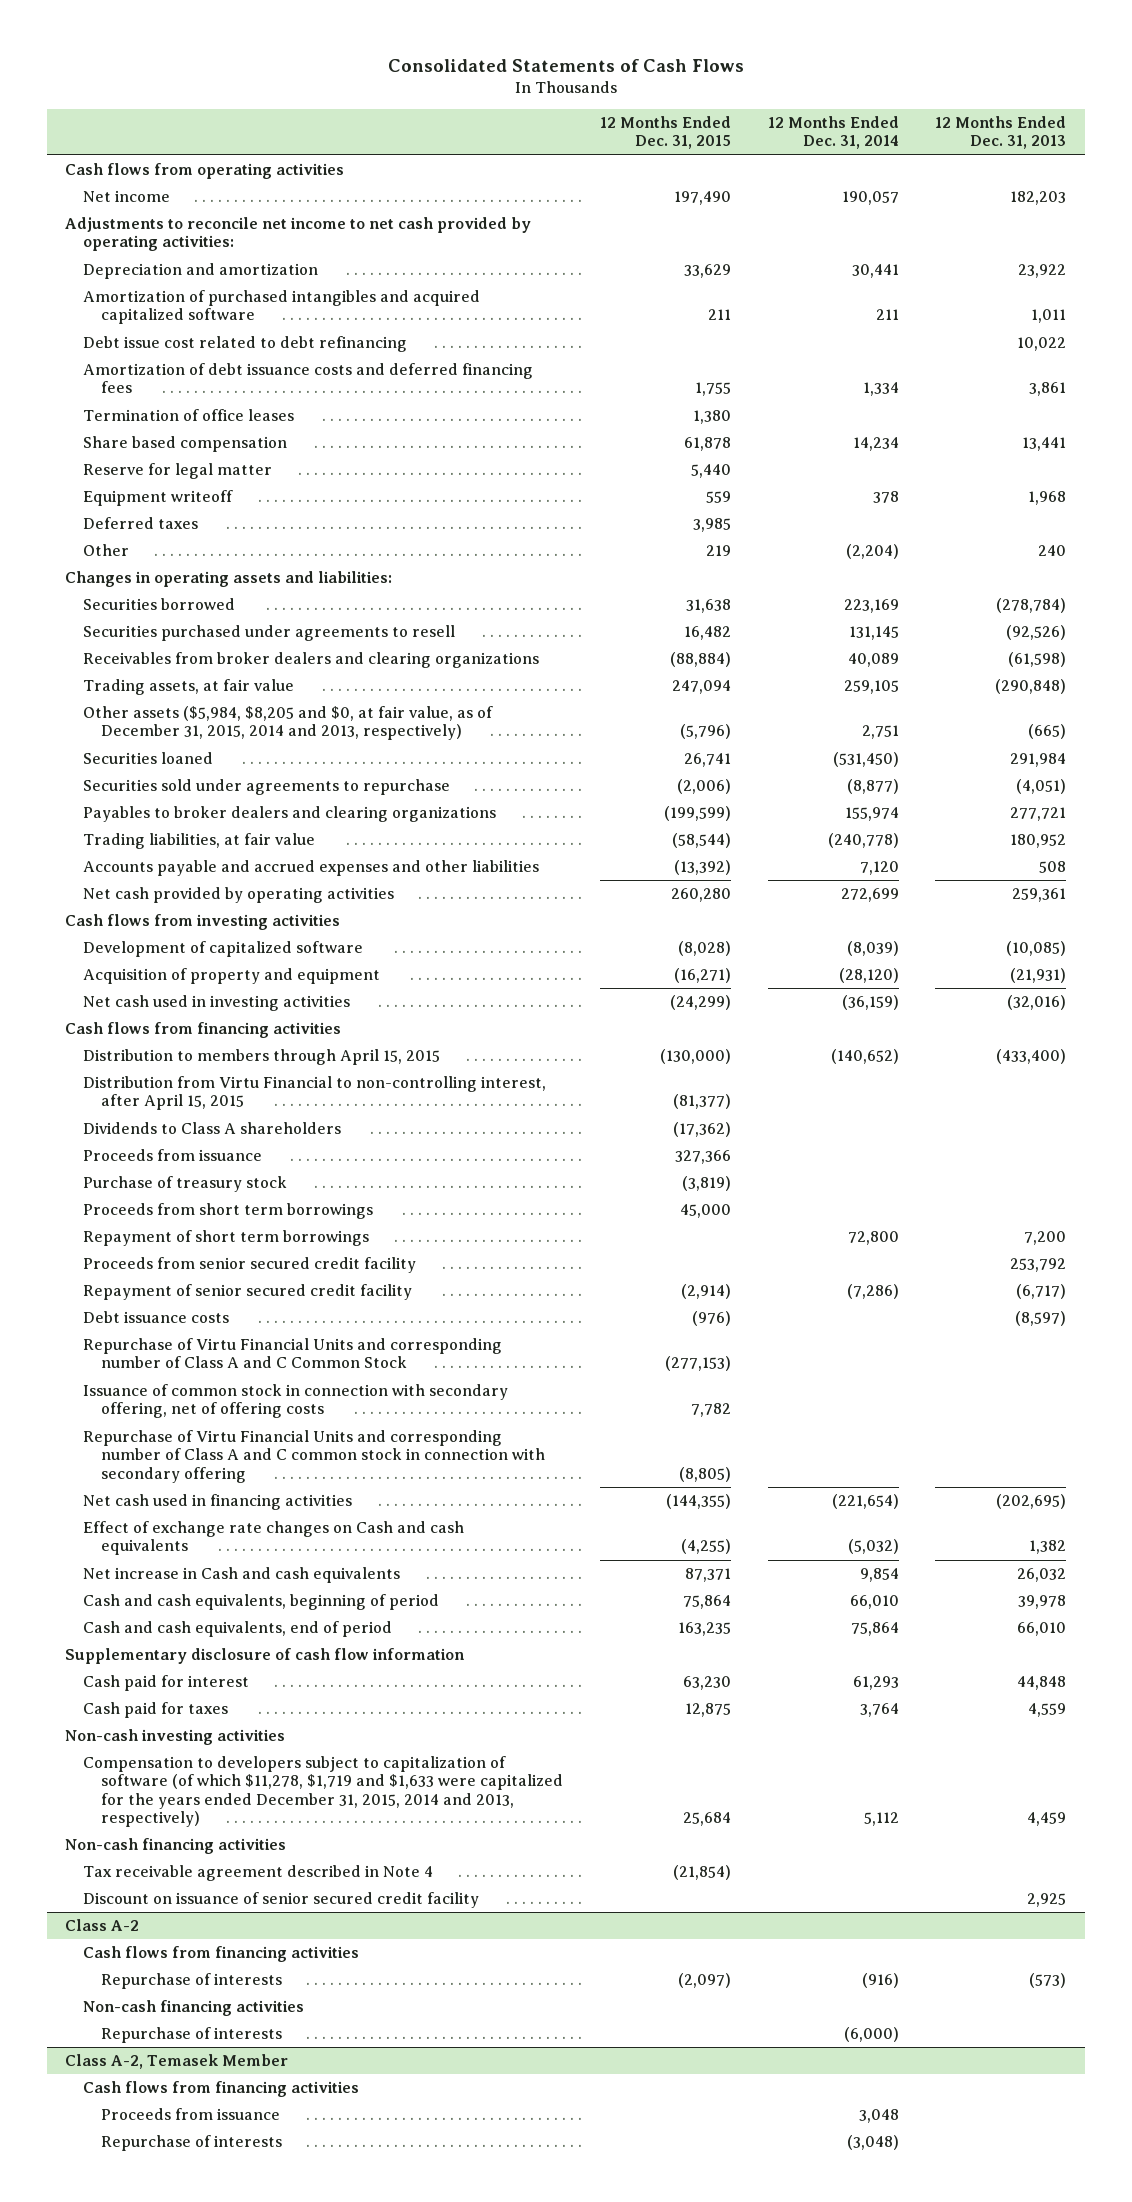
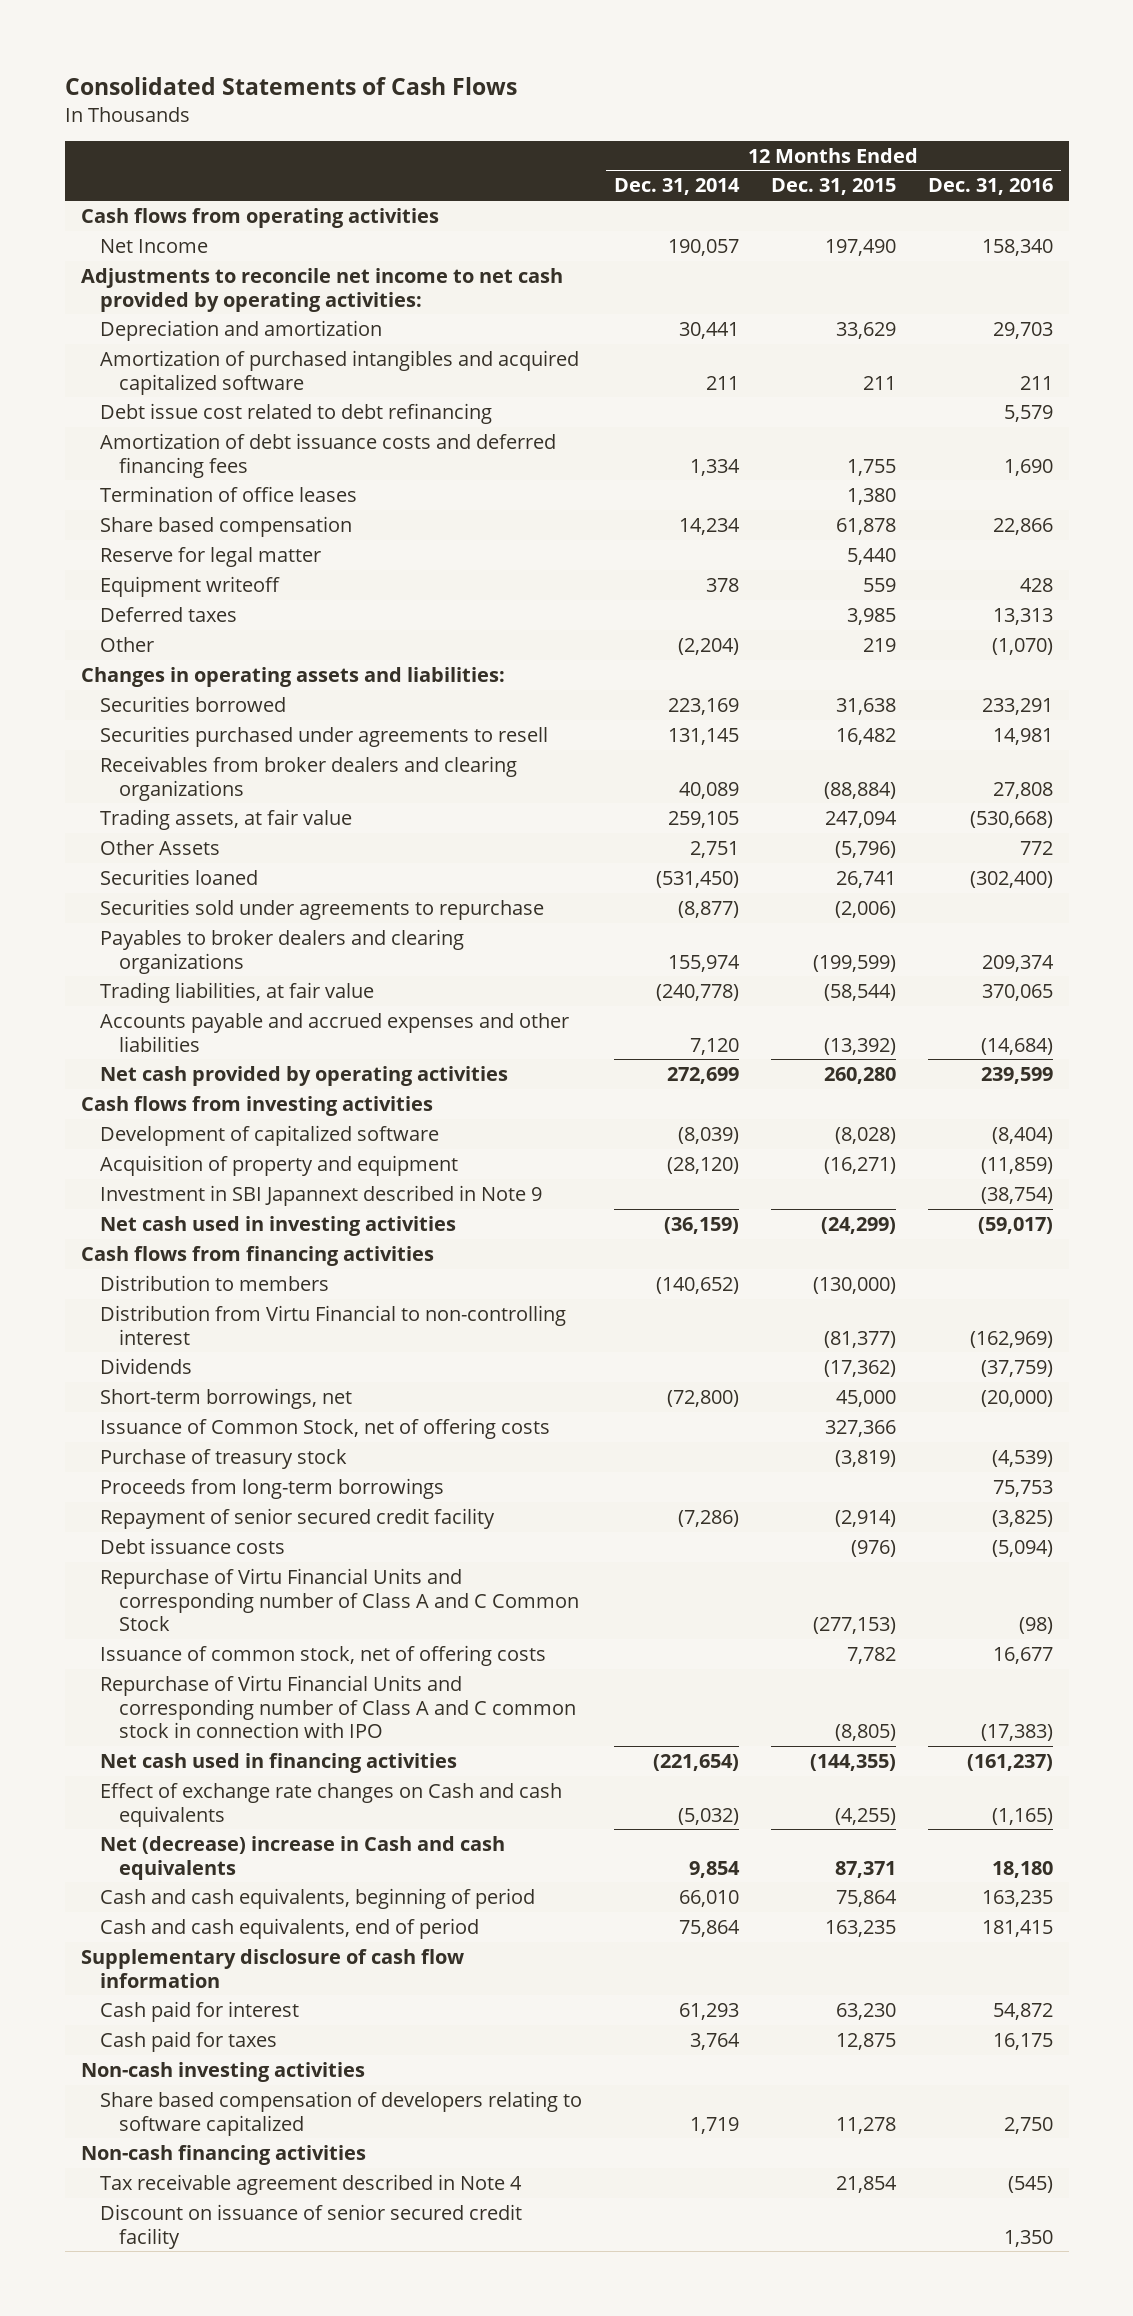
[935,116,1067,150] 12 Months Ended Dec. 31, 2013 -> none
none -> [927,178,1053,196] Dec. 31, 2016
[83,190,171,203] Net income -> [100,238,209,253] Net Income
[83,706,494,741] Other assets ($5,984, $8,205 and $0, at fair value, as of December 31, 2015, 2014 and 2013, respectively) -> [100,839,221,855] Other Assets
none -> [100,1184,543,1206] Investment in SBI Japannext described in Note 9
[83,1049,441,1066] Distribution to members through April 15, 2015 -> [100,1274,330,1291] Distribution to members
[83,1076,547,1111] Distribution from Virtu Financial to non-controlling interest, after April 15, 2015 -> [100,1304,567,1345] Distribution from Virtu Financial to non-controlling interest
[83,1122,342,1135] Dividends to Class A shareholders -> [100,1357,193,1374] Dividends
none -> [100,1387,353,1409] Short-term borrowings, net
[83,1149,263,1162] Proceeds from issuance -> [100,1417,551,1439] Issuance of Common Stock, net of offering costs
[83,1203,374,1220] Proceeds from short term borrowings -> none
[83,1230,370,1247] Repayment of short term borrowings -> none
[83,1257,417,1274] Proceeds from senior secured credit facility -> [100,1477,445,1499] Proceeds from long-term borrowings
[83,1384,509,1419] Issuance of common stock in connection with secondary offering, net of offering costs -> [100,1644,547,1666] Issuance of common stock, net of offering costs
[83,1430,546,1483] Repurchase of Virtu Financial Units and corresponding number of Class A and C common stock in connection with secondary offering -> [100,1674,577,1739] Repurchase of Virtu Financial Units and corresponding number of Class A and C common stock in connection with IPO
[83,1567,401,1584] Net increase in Cash and cash equivalents -> [100,1835,506,1880] Net (decrease) increase in Cash and cash equivalents
[83,1756,564,1828] Compensation to developers subject to capitalization of software (of which $11,278, $1,719 and $1,633 were capitalized for the years ended December 31, 2015, 2014 and 2013, respectively) -> [100,2090,583,2136] Share based compensation of developers relating to software capitalized
[682,1812,731,1827] 25,684 -> [835,2116,896,2134] 11,278
[863,1812,899,1827] 5,112 -> [689,2116,739,2134] 1,719
[672,1865,731,1881] (21,854) -> [835,2175,897,2193] 21,854
[65,1919,140,1932] Class A-2 -> none
[83,1946,360,1963] Cash flows from financing activities -> none
[101,1973,283,1990] Repurchase of interests -> none
[83,2000,305,2017] Non-cash financing activities -> none
[101,2027,283,2044] Repurchase of interests -> none
[65,2054,289,2070] Class A-2, Temasek Member -> none
[83,2081,360,2098] Cash flows from financing activities -> none
[101,2108,281,2121] Proceeds from issuance -> none
[101,2135,283,2152] Repurchase of interests -> none

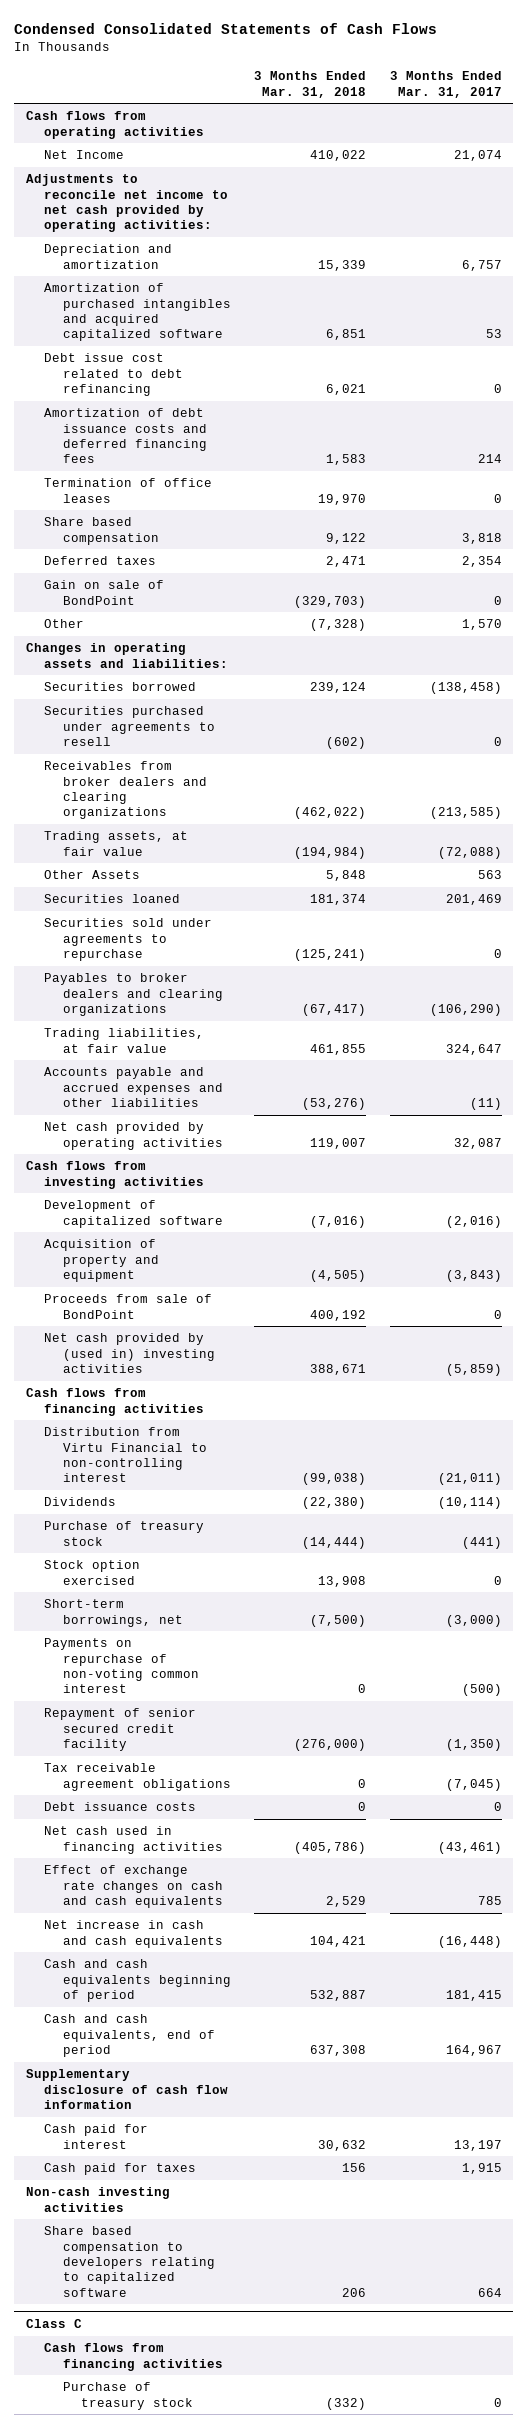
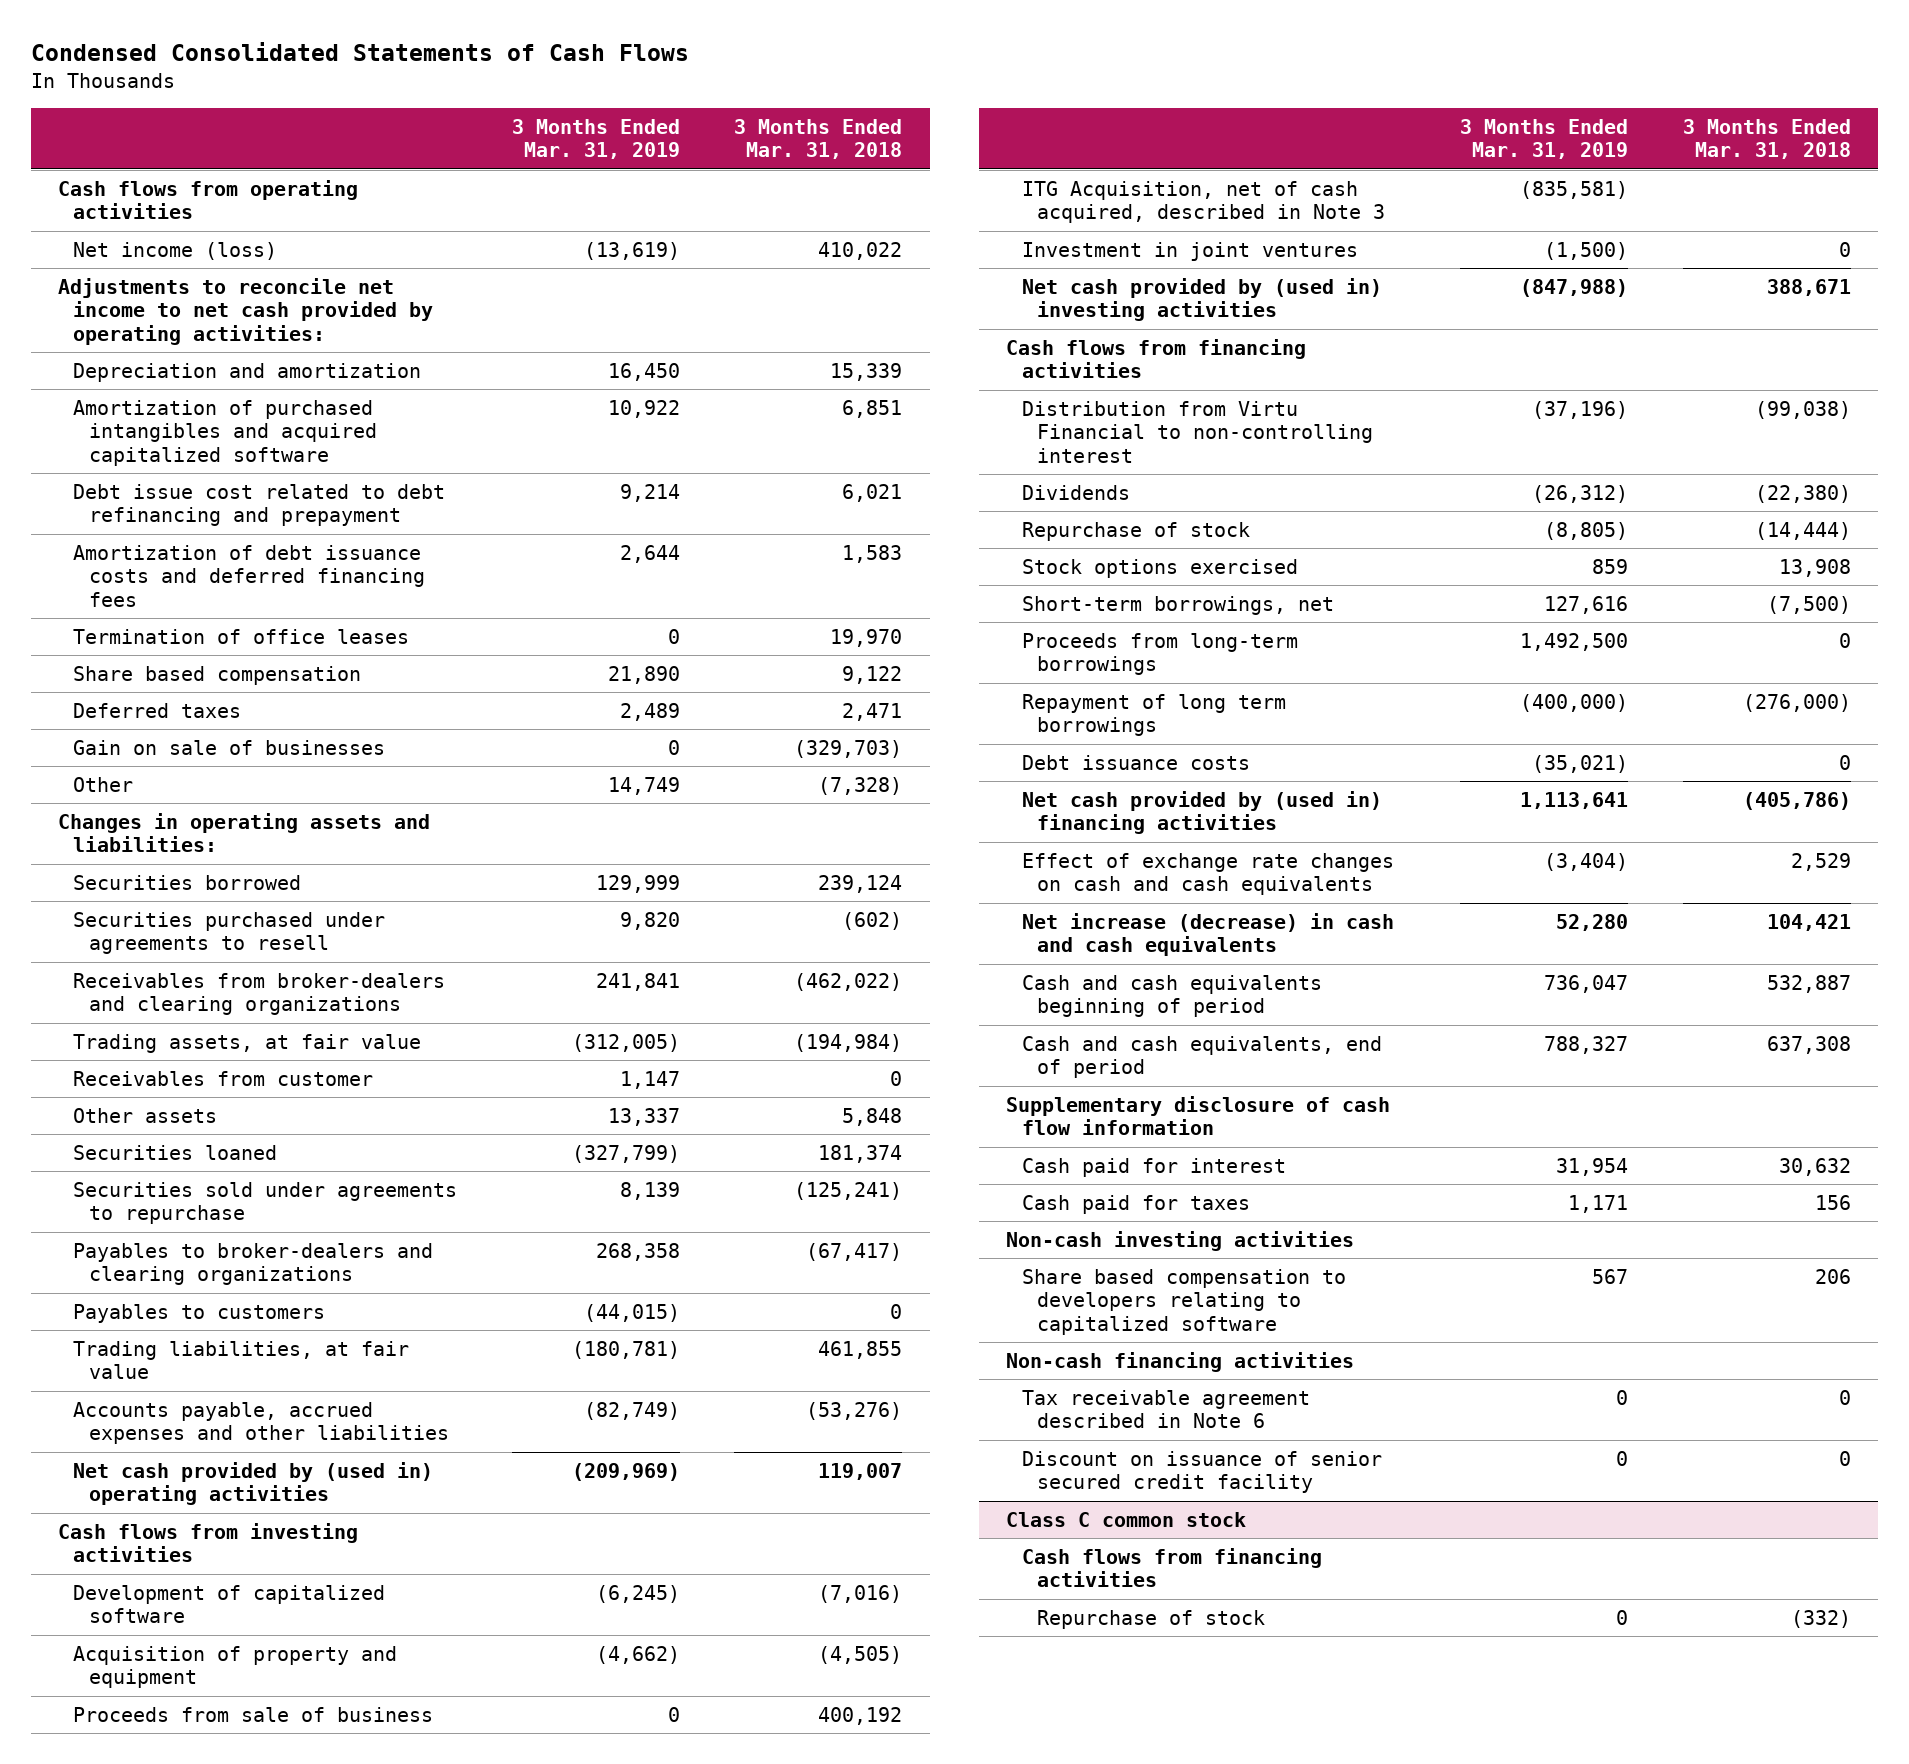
[389,71,502,98] 3 Months Ended Mar. 31, 2017 -> none
none -> [511,118,680,160] 3 Months Ended Mar. 31, 2019
[44,150,125,160] Net Income -> [73,241,278,260] Net income (loss)
[44,353,183,396] Debt issue cost related to debt refinancing -> [73,483,446,527] Debt issue cost related to debt refinancing and prepayment
[44,580,165,605] Gain on sale of BondPoint -> [73,739,386,755] Gain on sale of businesses
[44,761,207,820] Receivables from broker dealers and clearing organizations -> [73,972,446,1016] Receivables from broker-dealers and clearing organizations
none -> [73,1070,374,1086] Receivables from customer
[44,870,141,880] Other Assets -> [73,1107,218,1123] Other assets
[44,973,223,1016] Payables to broker dealers and clearing organizations -> [73,1242,434,1286] Payables to broker-dealers and clearing organizations
none -> [73,1303,326,1323] Payables to customers
[44,1067,223,1107] Accounts payable and accrued expenses and other liabilities -> [73,1401,449,1445] Accounts payable, accrued expenses and other liabilities
[44,1122,223,1150] Net cash provided by operating activities -> [73,1461,434,1506] Net cash provided by (used in) operating activities
[44,1294,213,1319] Proceeds from sale of BondPoint -> [73,1706,434,1722] Proceeds from sale of business
none -> [1021,180,1385,224] ITG Acquisition, net of cash acquired, described in Note 3
none -> [1021,241,1358,261] Investment in joint ventures
[44,1521,205,1546] Purchase of treasury stock -> [1021,521,1250,541] Repurchase of stock
[44,1560,141,1585] Stock option exercised -> [1021,558,1298,578] Stock options exercised
[44,1638,199,1694] Payments on repurchase of non-voting common interest -> none
[44,1763,231,1791] Tax receivable agreement obligations -> none
none -> [1021,632,1298,676] Proceeds from long-term borrowings
[44,1708,197,1751] Repayment of senior secured credit facility -> [1021,693,1286,737] Repayment of long term borrowings
[44,1826,223,1854] Net cash used in financing activities -> [1021,790,1382,835] Net cash provided by (used in) financing activities
[44,1920,223,1948] Net increase in cash and cash equivalents -> [1021,912,1394,957] Net increase (decrease) in cash and cash equivalents
none -> [1006,1351,1355,1372] Non-cash financing activities
none -> [1021,1389,1310,1429] Tax receivable agreement described in Note 6
none -> [1021,1450,1382,1494] Discount on issuance of senior secured credit facility
[26,2318,83,2328] Class C -> [1006,1511,1247,1527] Class C common stock
[62,2382,194,2410] Purchase of treasury stock -> [1036,1609,1265,1629] Repurchase of stock

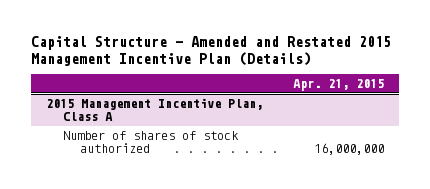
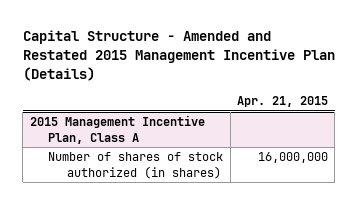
[62,131,239,154] Number of shares of stock authorized -> [48,152,224,179] Number of shares of stock authorized (in shares)

